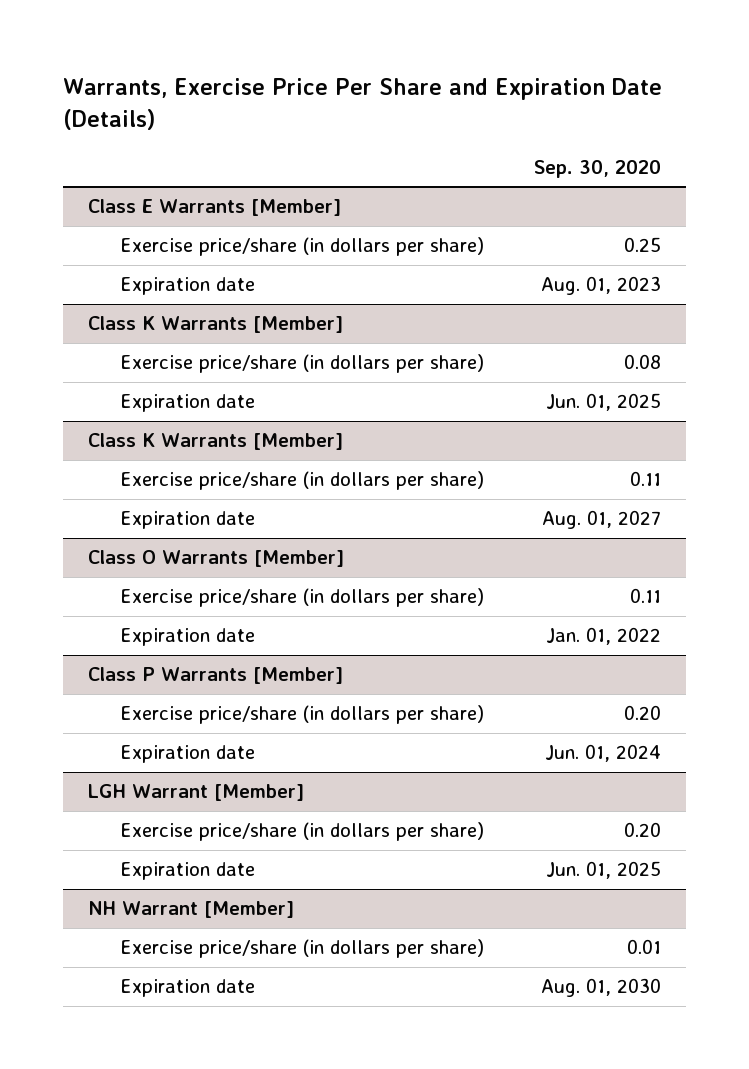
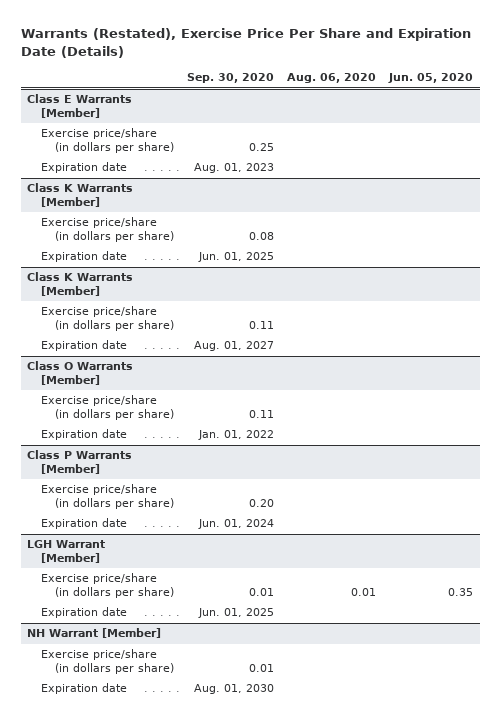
[63,78,663,131] Warrants, Exercise Price Per Share and Expiration Date (Details) -> [20,28,471,58] Warrants (Restated), Exercise Price Per Share and Expiration Date (Details)
none -> [287,73,377,84] Aug. 06, 2020
none -> [388,73,474,84] Jun. 05, 2020
[623,822,661,838] 0.20 -> [248,588,274,597] 0.01

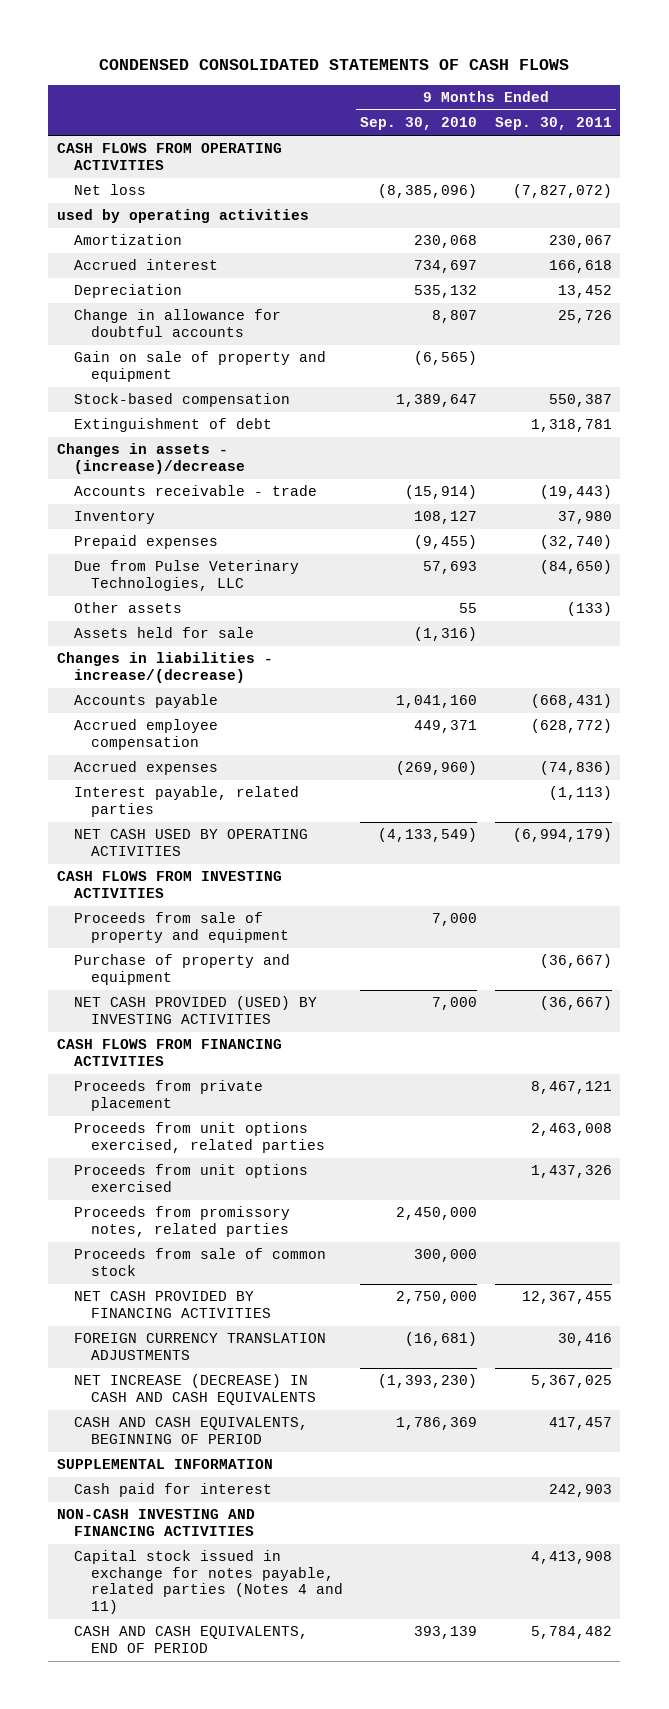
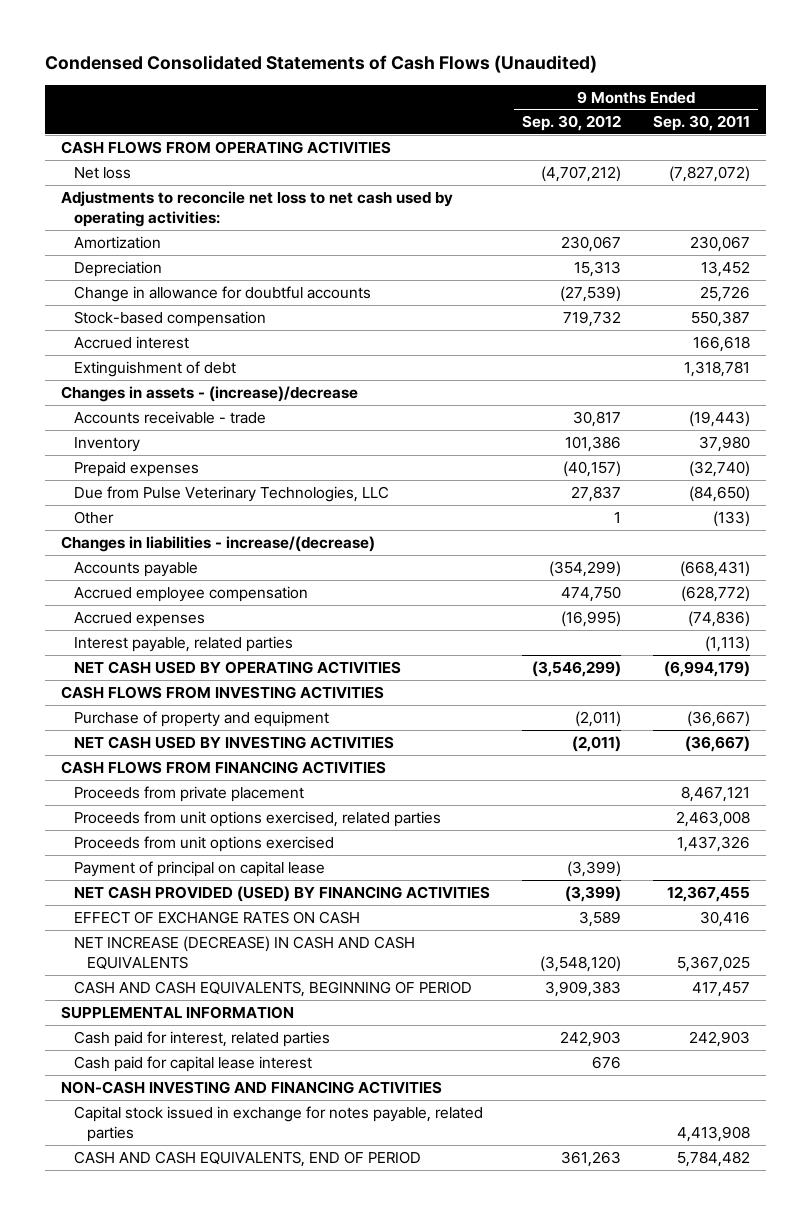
[99,59,570,71] CONDENSED CONSOLIDATED STATEMENTS OF CASH FLOWS -> [44,55,597,74] Condensed Consolidated Statements of Cash Flows (Unaudited)
[360,117,478,131] Sep. 30, 2010 -> none
none -> [522,115,622,132] Sep. 30, 2012
[56,209,309,224] used by operating activities -> none
none -> [60,190,453,227] Adjustments to reconcile net loss to net cash used by operating activities:
[73,351,326,382] Gain on sale of property and equipment -> none
[73,259,218,271] Accrued interest -> [74,335,190,349] Accrued interest
[73,627,254,639] Assets held for sale -> none
[73,602,182,614] Other assets -> [74,510,115,524] Other
[73,912,289,943] Proceeds from sale of property and equipment -> none
[73,996,317,1024] NET CASH PROVIDED (USED) BY INVESTING ACTIVITIES -> [74,735,395,749] NET CASH USED BY INVESTING ACTIVITIES
[73,1206,290,1237] Proceeds from promissory notes, related parties -> none
[73,1248,326,1276] Proceeds from sale of common stock -> none
none -> [74,860,326,877] Payment of principal on capital lease
[73,1291,271,1318] NET CASH PROVIDED BY FINANCING ACTIVITIES -> [74,885,491,902] NET CASH PROVIDED (USED) BY FINANCING ACTIVITIES
[73,1333,326,1360] FOREIGN CURRENCY TRANSLATION ADJUSTMENTS -> [74,910,361,924] EFFECT OF EXCHANGE RATES ON CASH
[73,1483,272,1498] Cash paid for interest -> [74,1030,331,1047] Cash paid for interest, related parties
none -> [74,1055,313,1072] Cash paid for capital lease interest
[73,1550,343,1614] Capital stock issued in exchange for notes payable, related parties (Notes 4 and 11) -> [74,1105,484,1142] Capital stock issued in exchange for notes payable, related parties

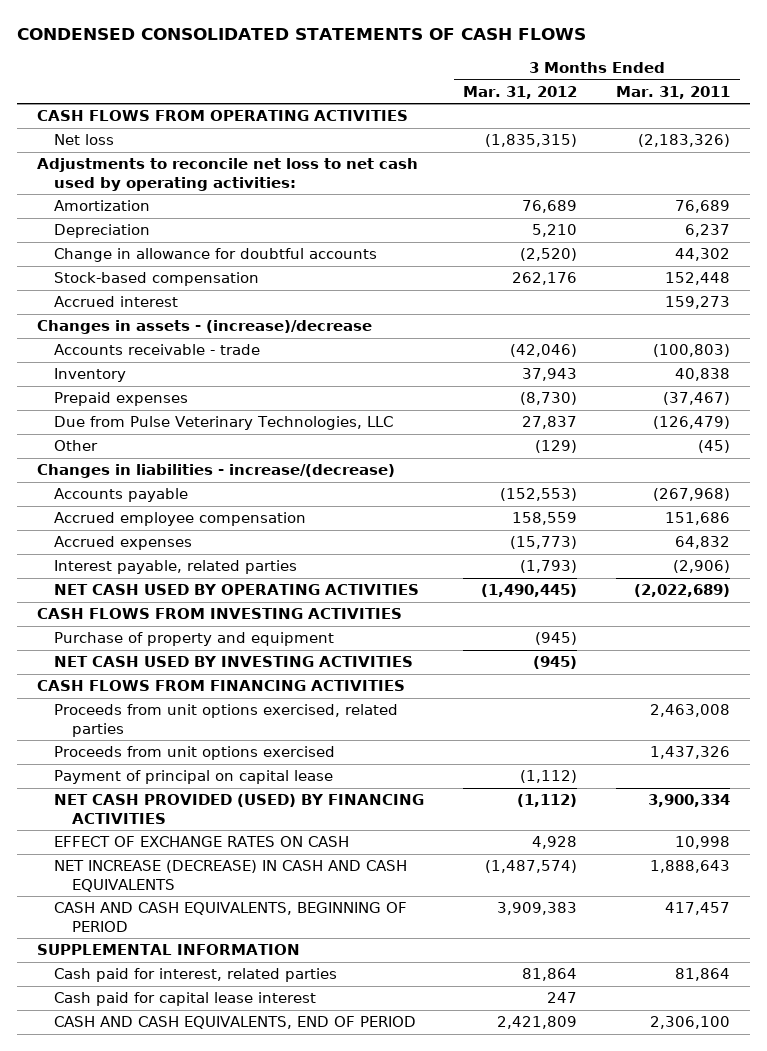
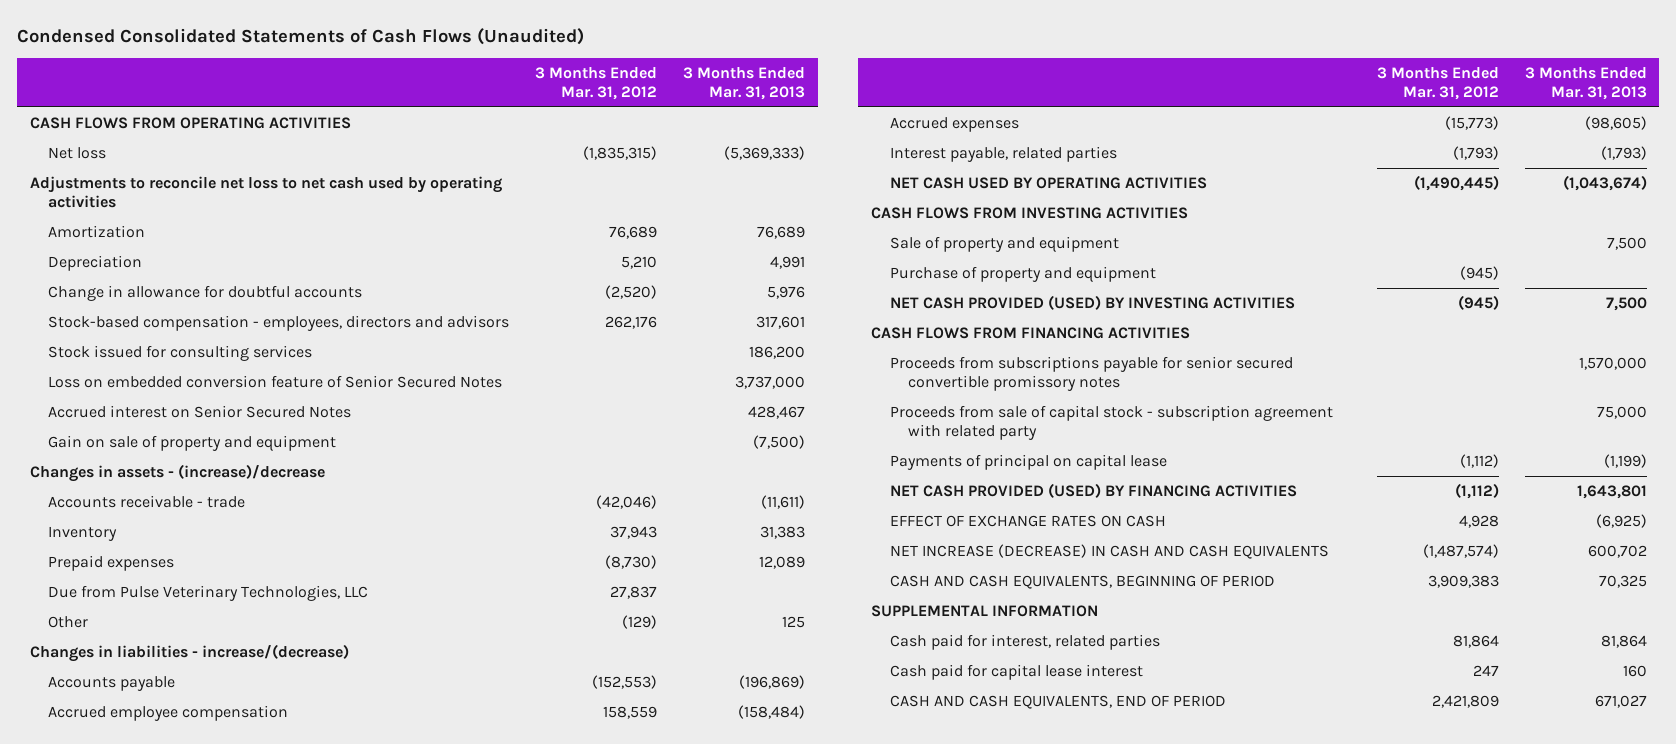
[17,28,587,41] CONDENSED CONSOLIDATED STATEMENTS OF CASH FLOWS -> [16,27,584,45] Condensed Consolidated Statements of Cash Flows (Unaudited)
[616,85,731,99] Mar. 31, 2011 -> none
none -> [682,66,805,100] 3 Months Ended Mar. 31, 2013
[36,158,418,191] Adjustments to reconcile net loss to net cash used by operating activities: -> [29,175,502,209] Adjustments to reconcile net loss to net cash used by operating activities
[54,272,260,287] Stock-based compensation -> [48,314,510,331] Stock-based compensation - employees, directors and advisors
none -> [48,344,313,361] Stock issued for consulting services
none -> [48,374,503,388] Loss on embedded conversion feature of Senior Secured Notes
[54,296,179,308] Accrued interest -> [48,404,352,418] Accrued interest on Senior Secured Notes
none -> [48,434,337,451] Gain on sale of property and equipment
none -> [889,235,1119,252] Sale of property and equipment
[54,656,414,668] NET CASH USED BY INVESTING ACTIVITIES -> [889,294,1295,310] NET CASH PROVIDED (USED) BY INVESTING ACTIVITIES
[54,704,399,737] Proceeds from unit options exercised, related parties -> none
[54,746,336,761] Proceeds from unit options exercised -> none
none -> [889,355,1293,392] Proceeds from subscriptions payable for senior secured convertible promissory notes
none -> [889,404,1333,441] Proceeds from sale of capital stock - subscription agreement with related party
[54,770,334,785] Payment of principal on capital lease -> [889,453,1167,470] Payments of principal on capital lease

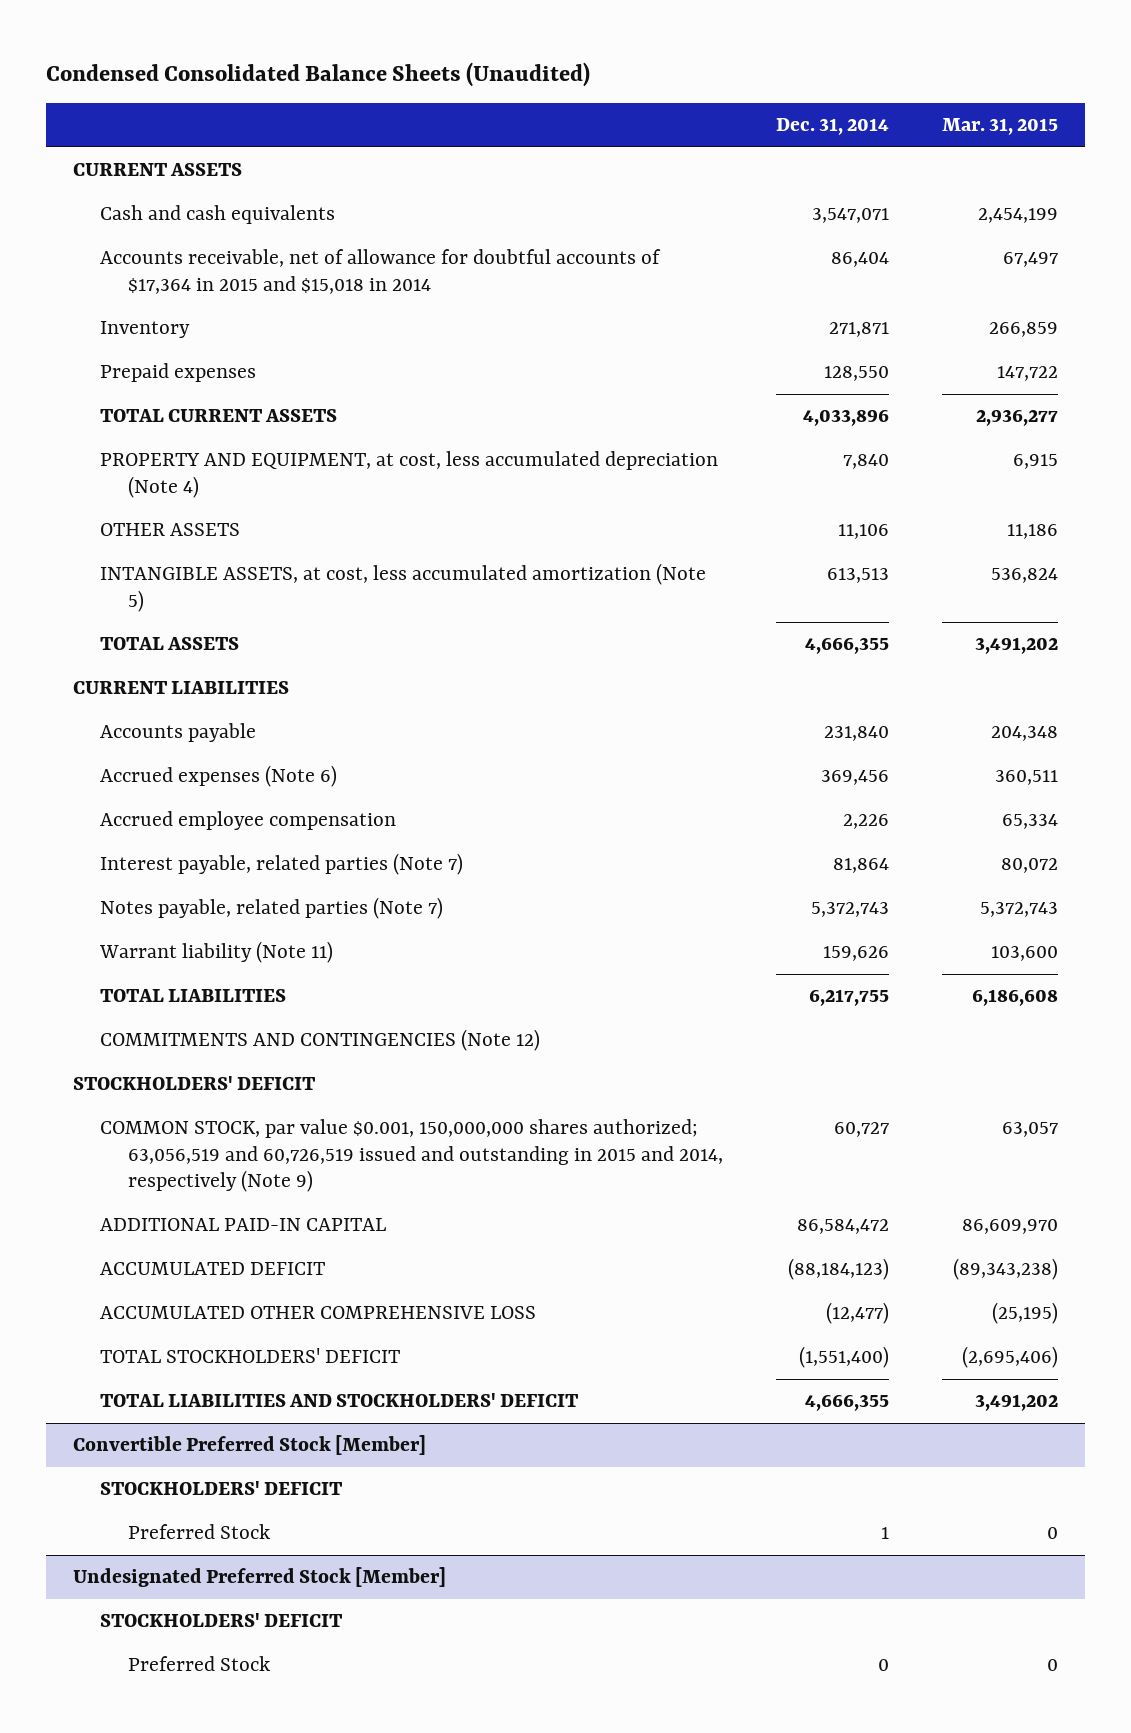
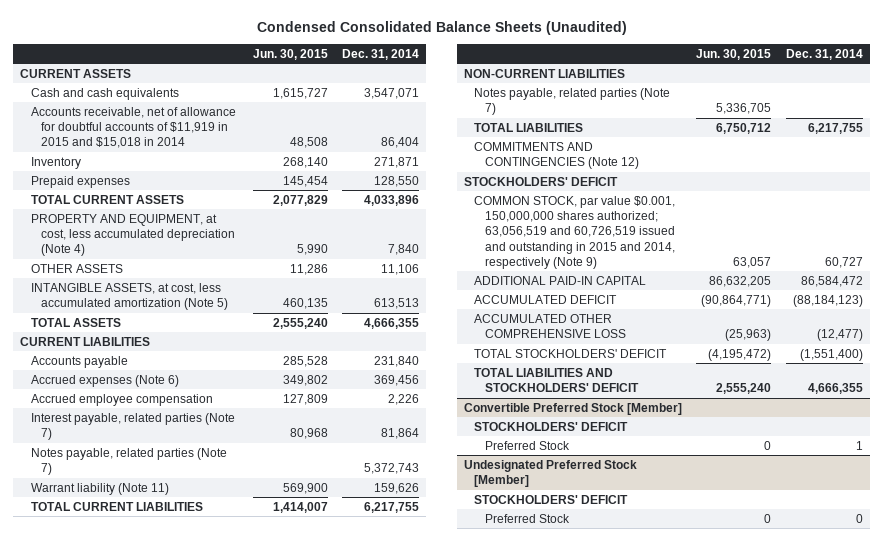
[942,118,1059,136] Mar. 31, 2015 -> none
none -> [252,48,328,60] Jun. 30, 2015
[100,249,662,294] Accounts receivable, net of allowance for doubtful accounts of $17,364 in 2015 and $15,018 in 2014 -> [30,106,236,149] Accounts receivable, net of allowance for doubtful accounts of $11,919 in 2015 and $15,018 in 2014
none -> [30,501,203,511] TOTAL CURRENT LIABILITIES
none -> [463,68,625,78] NON-CURRENT LIABILITIES
none -> [474,87,671,116] Notes payable, related parties (Note 7)

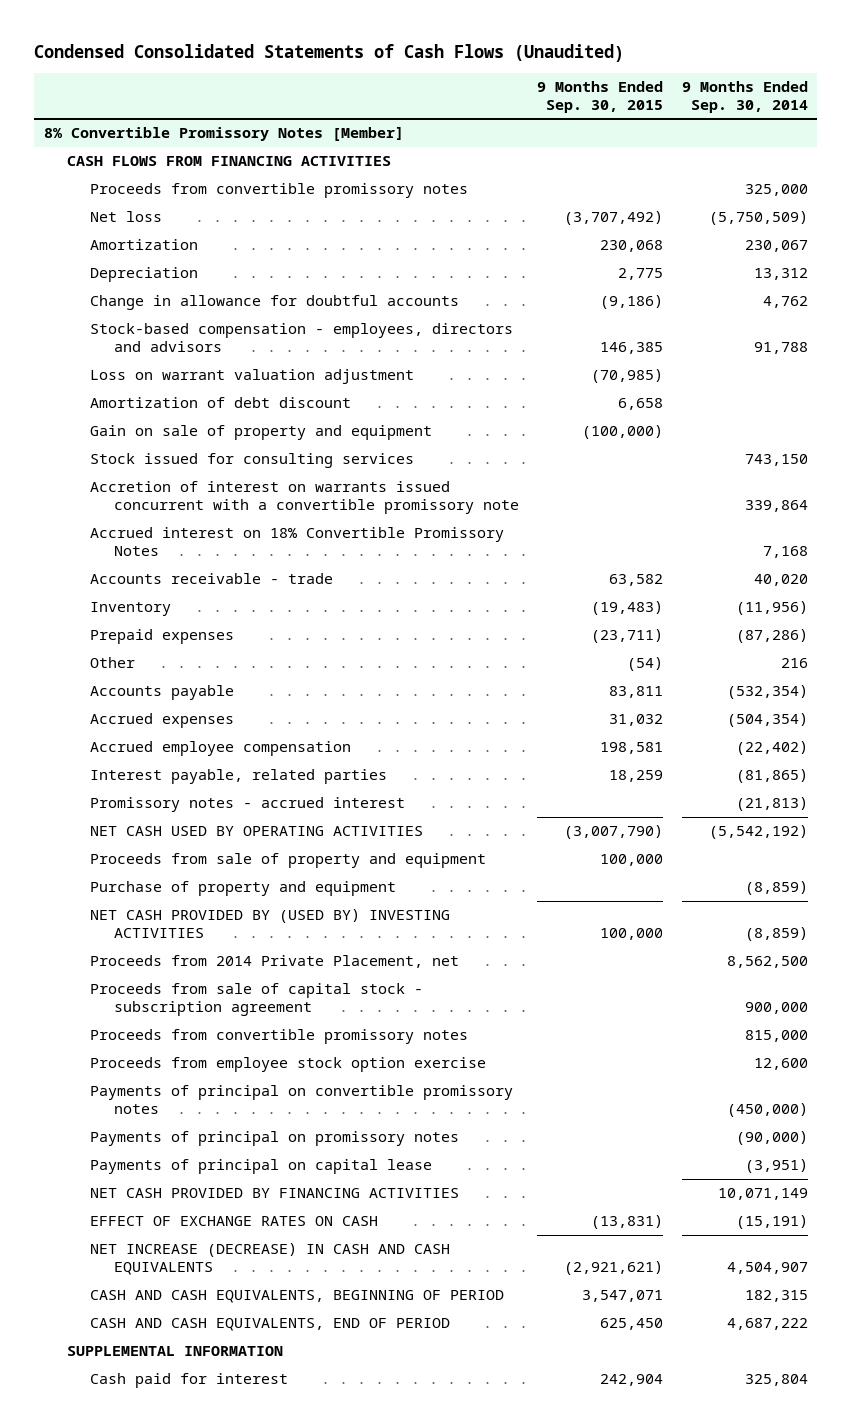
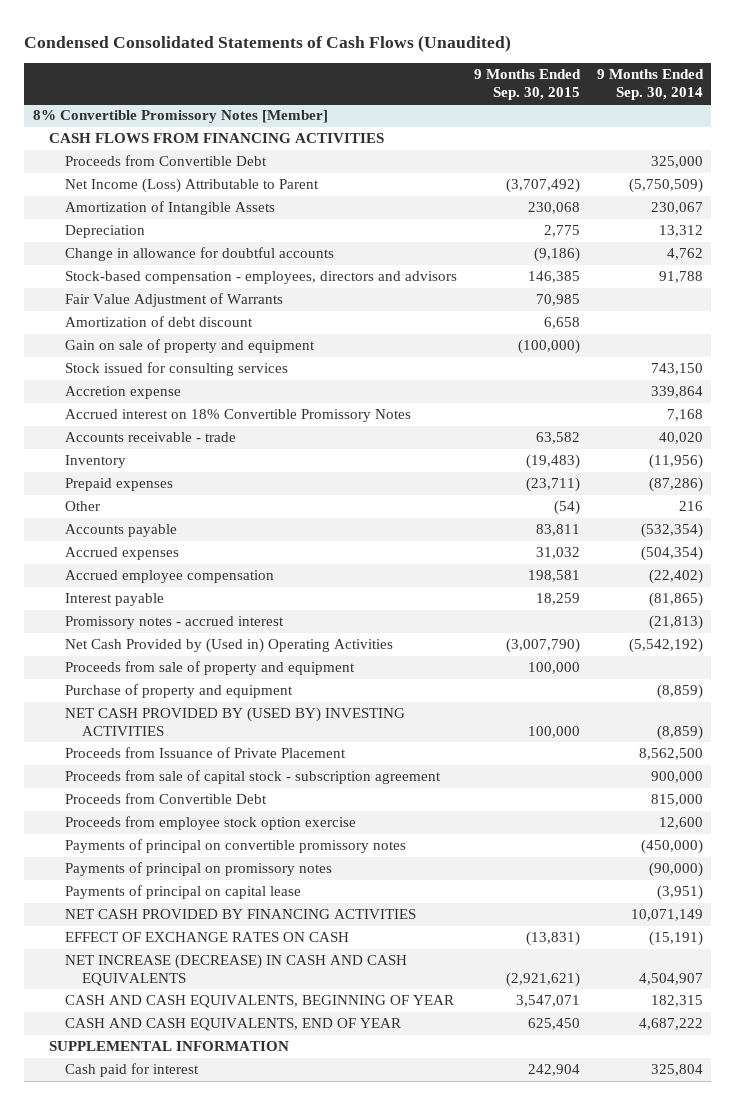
[90,183,469,199] Proceeds from convertible promissory notes -> [65,155,268,167] Proceeds from Convertible Debt
[90,211,163,223] Net loss -> [65,178,320,194] Net Income (Loss) Attributable to Parent
[90,239,199,251] Amortization -> [65,201,276,216] Amortization of Intangible Assets
[90,369,415,385] Loss on warrant valuation adjustment -> [65,293,284,308] Fair Value Adjustment of Warrants
[591,369,664,384] (70,985) -> [536,294,581,307] 70,985
[90,481,519,514] Accretion of interest on warrants issued concurrent with a convertible promissory note -> [65,386,182,400] Accretion expense
[90,769,388,785] Interest payable, related parties -> [65,593,165,607] Interest payable
[90,826,424,837] NET CASH USED BY OPERATING ACTIVITIES -> [65,638,394,654] Net Cash Provided by (Used in) Operating Activities
[90,955,460,969] Proceeds from 2014 Private Placement, net -> [65,747,347,759] Proceeds from Issuance of Private Placement
[90,1029,469,1045] Proceeds from convertible promissory notes -> [65,793,268,805] Proceeds from Convertible Debt
[90,1290,505,1304] CASH AND CASH EQUIVALENTS, BEGINNING OF PERIOD -> [65,995,455,1009] CASH AND CASH EQUIVALENTS, BEGINNING OF YEAR
[90,1318,451,1332] CASH AND CASH EQUIVALENTS, END OF PERIOD -> [65,1018,402,1032] CASH AND CASH EQUIVALENTS, END OF YEAR

